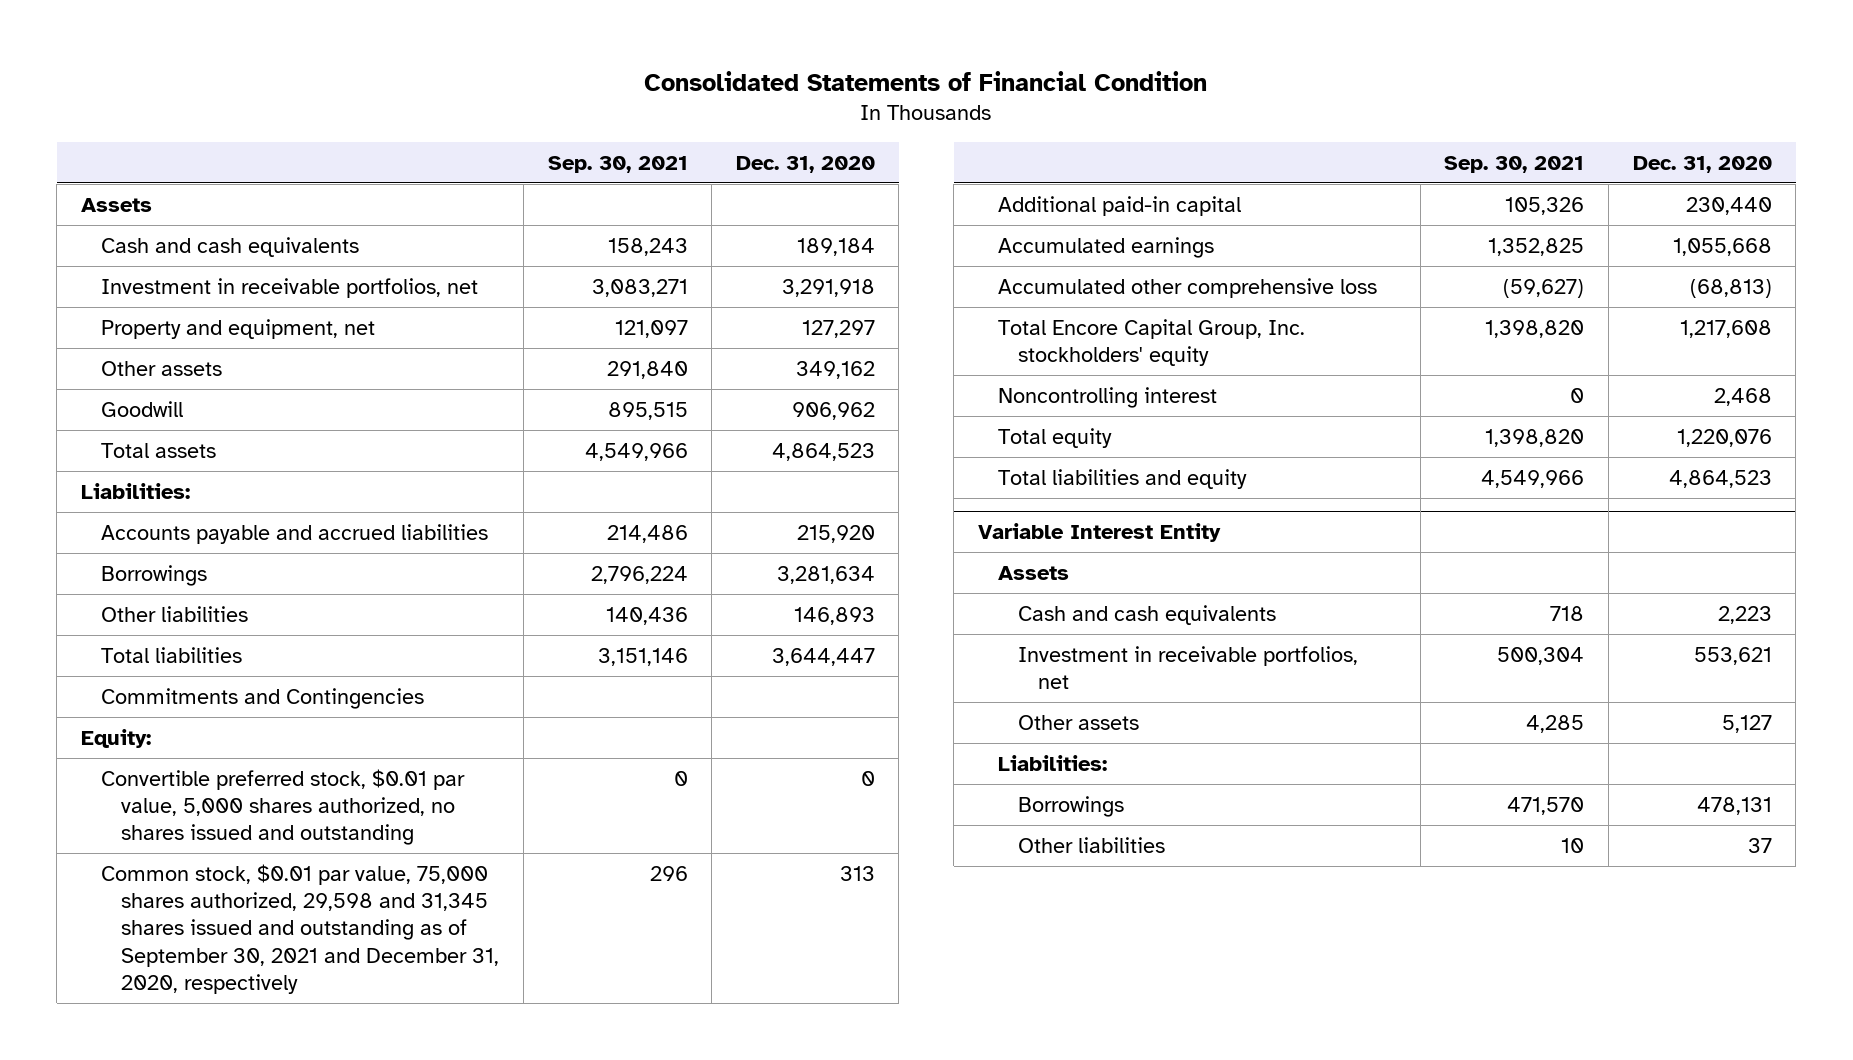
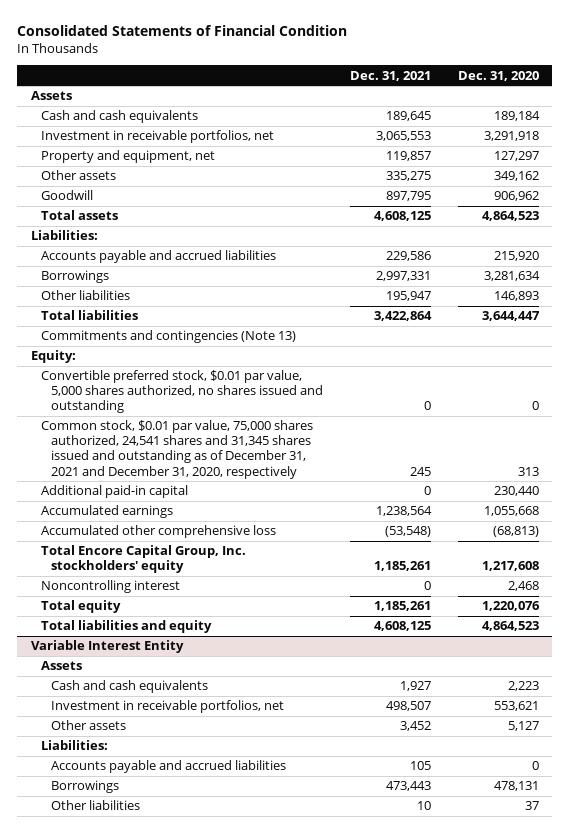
[547,155,688,173] Sep. 30, 2021 -> none
none -> [349,70,431,81] Dec. 31, 2021
[101,687,425,709] Commitments and Contingencies -> [40,330,296,344] Commitments and contingencies (Note 13)
[101,863,500,994] Common stock, $0.01 par value, 75,000 shares authorized, 29,598 and 31,345 shares issued and outstanding as of September 30, 2021 and December 31, 2020, respectively -> [40,420,313,479] Common stock, $0.01 par value, 75,000 shares authorized, 24,541 shares and 31,345 shares issued and outstanding as of December 31, 2021 and December 31, 2020, respectively
none -> [50,760,286,774] Accounts payable and accrued liabilities

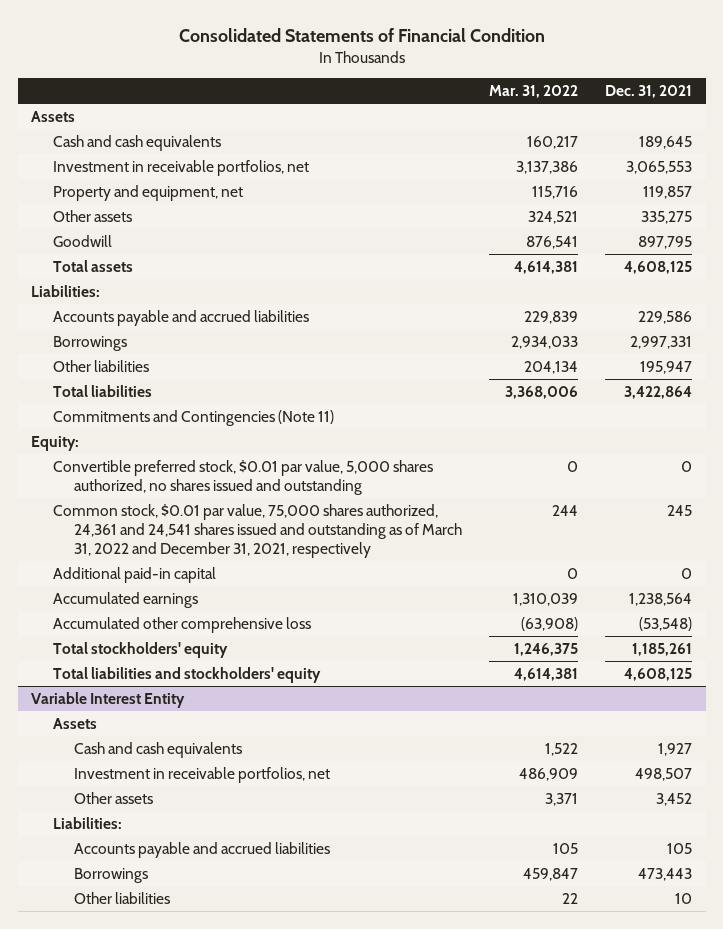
[457,70,539,81] Dec. 31, 2020 -> none
none -> [489,85,579,99] Mar. 31, 2022
[40,330,296,344] Commitments and contingencies (Note 13) -> [52,409,334,426] Commitments and Contingencies (Note 11)
[40,420,313,479] Common stock, $0.01 par value, 75,000 shares authorized, 24,541 shares and 31,345 shares issued and outstanding as of December 31, 2021 and December 31, 2020, respectively -> [52,503,463,559] Common stock, $0.01 par value, 75,000 shares authorized, 24,361 and 24,541 shares issued and outstanding as of March 31, 2022 and December 31, 2021, respectively
[40,580,180,594] Noncontrolling interest -> none
[40,600,121,614] Total equity -> none
[40,545,246,574] Total Encore Capital Group, Inc. stockholders' equity -> [52,641,228,658] Total stockholders' equity
[40,620,212,634] Total liabilities and equity -> [52,666,321,683] Total liabilities and stockholders' equity

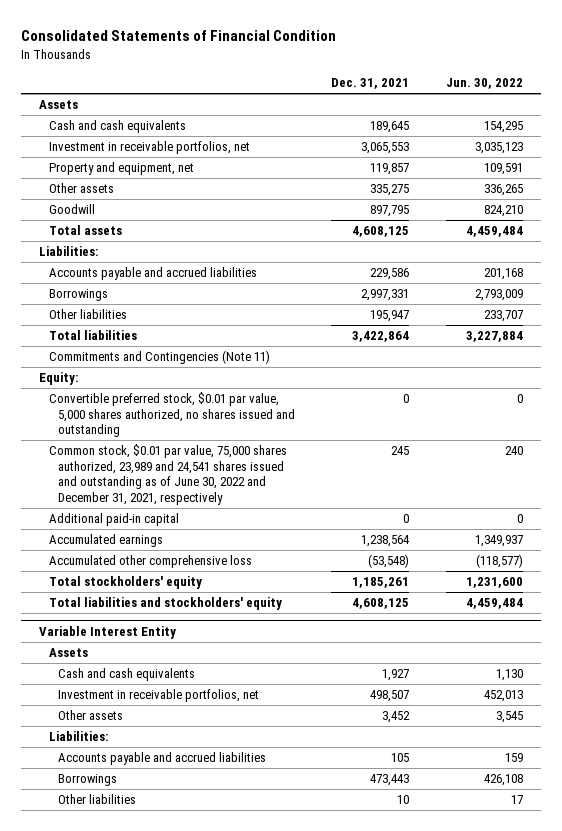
[489,85,579,99] Mar. 31, 2022 -> none
none -> [445,78,523,90] Jun. 30, 2022
[52,503,463,559] Common stock, $0.01 par value, 75,000 shares authorized, 24,361 and 24,541 shares issued and outstanding as of March 31, 2022 and December 31, 2021, respectively -> [48,444,287,505] Common stock, $0.01 par value, 75,000 shares authorized, 23,989 and 24,541 shares issued and outstanding as of June 30, 2022 and December 31, 2021, respectively

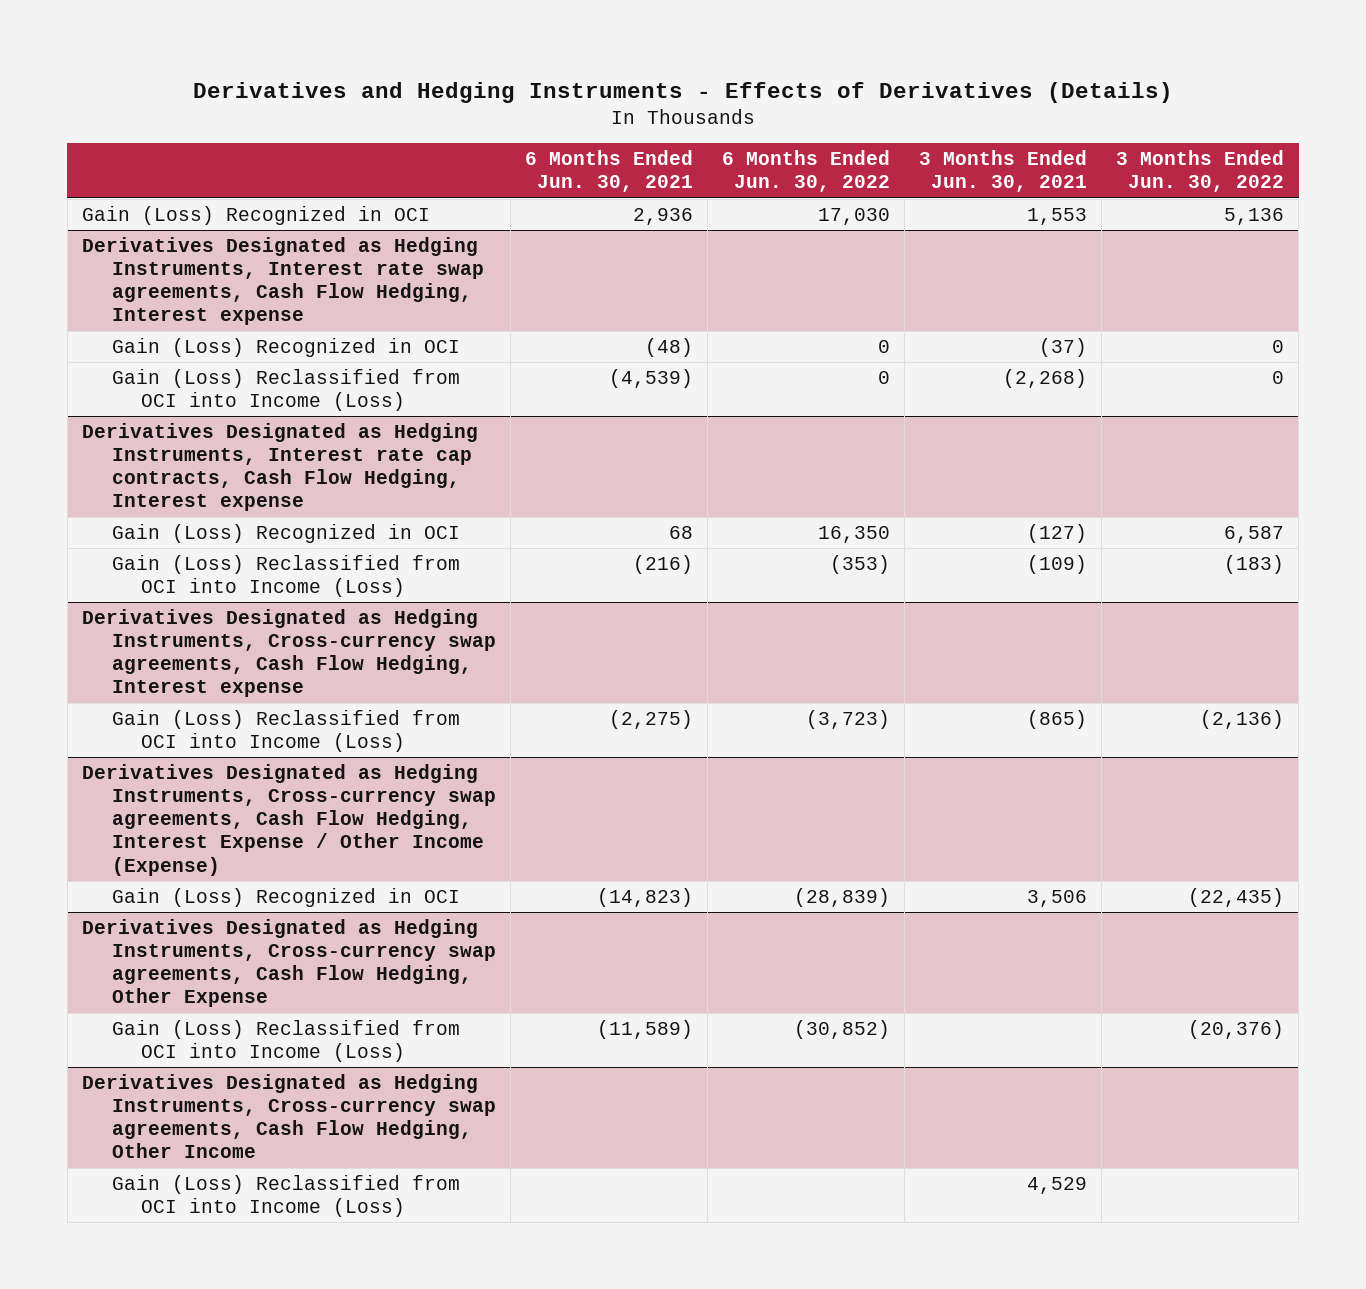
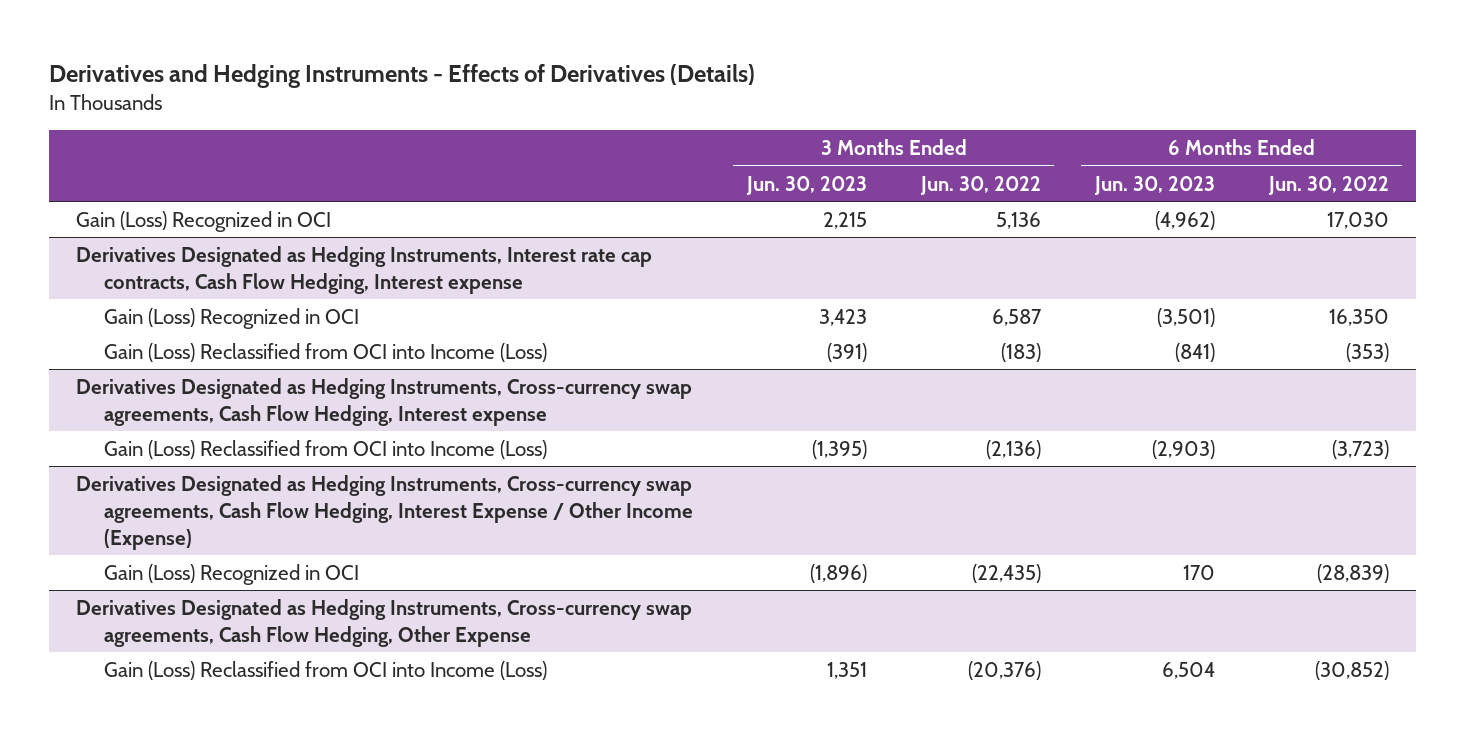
[524,150,693,193] 6 Months Ended Jun. 30, 2021 -> none
[919,150,1088,193] 3 Months Ended Jun. 30, 2021 -> none
none -> [745,175,867,195] Jun. 30, 2023
none -> [1093,175,1215,195] Jun. 30, 2023
[81,237,484,326] Derivatives Designated as Hedging Instruments, Interest rate swap agreements, Cash Flow Hedging, Interest expense -> none
[111,338,460,358] Gain (Loss) Recognized in OCI -> none
[111,369,460,412] Gain (Loss) Reclassified from OCI into Income (Loss) -> none
[81,1074,496,1159] Derivatives Designated as Hedging Instruments, Cross-currency swap agreements, Cash Flow Hedging, Other Income -> none
[111,1175,460,1218] Gain (Loss) Reclassified from OCI into Income (Loss) -> none

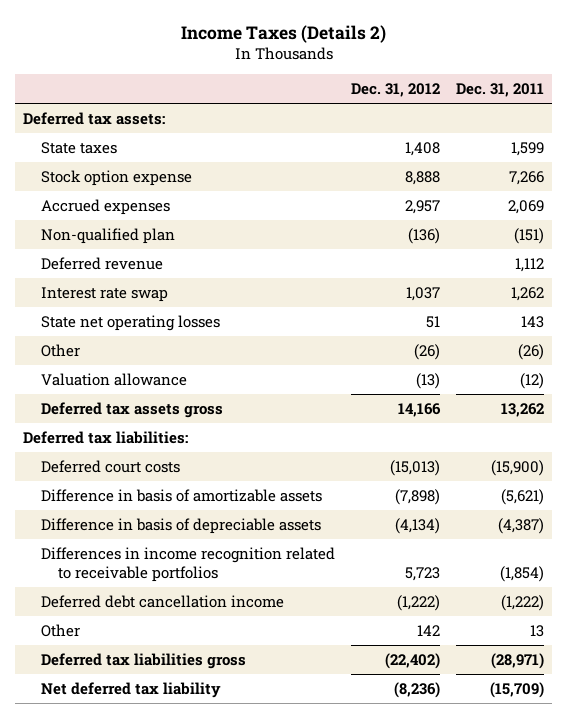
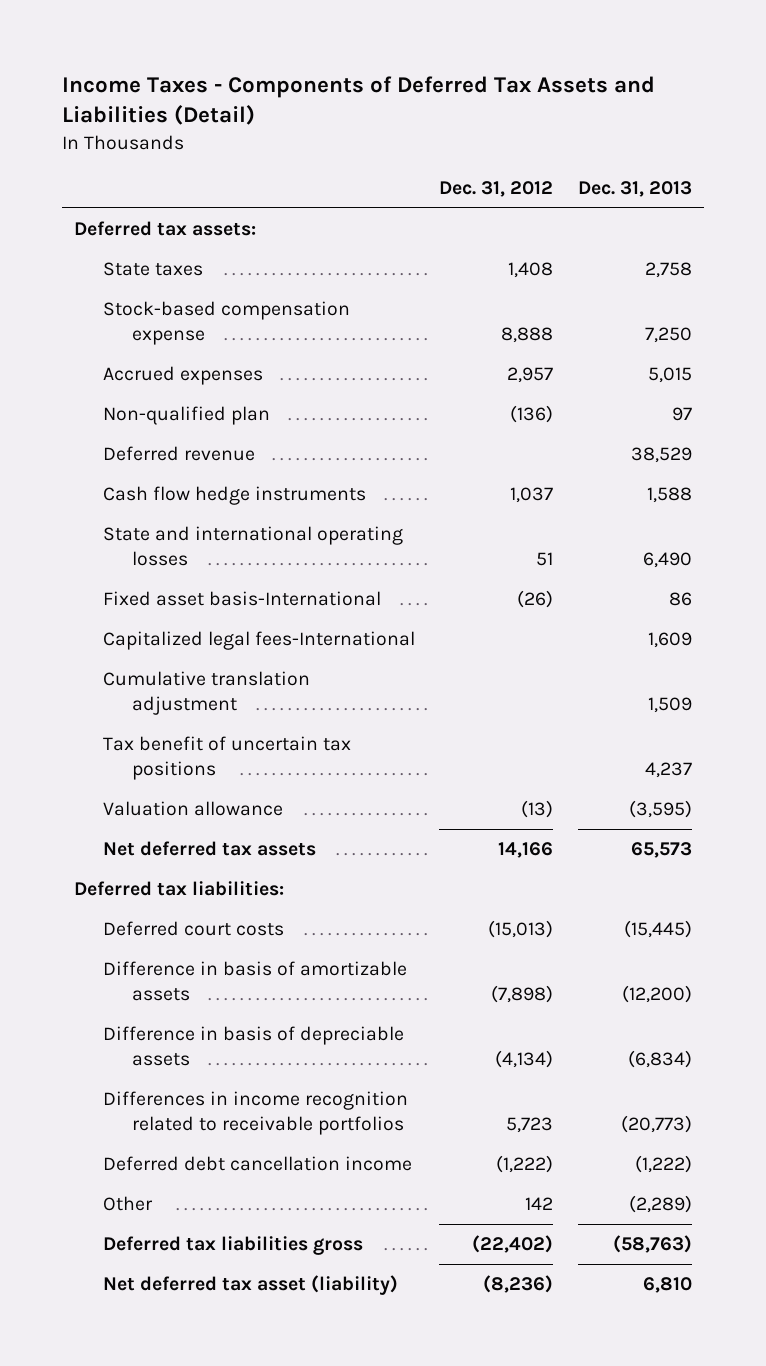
[180,24,386,43] Income Taxes (Details 2) -> [62,76,656,126] Income Taxes - Components of Deferred Tax Assets and Liabilities (Detail)
[456,83,545,98] Dec. 31, 2011 -> none
none -> [577,181,692,198] Dec. 31, 2013
[40,170,192,187] Stock option expense -> [103,301,351,346] Stock-based compensation expense
[40,344,80,358] Other -> none
[40,287,168,303] Interest rate swap -> [103,486,367,506] Cash flow hedge instruments
[40,315,220,332] State net operating losses -> [103,526,404,567] State and international operating losses
none -> [103,591,382,607] Fixed asset basis-International
none -> [103,631,416,651] Capitalized legal fees-International
none -> [103,671,311,716] Cumulative translation adjustment
none -> [103,736,352,781] Tax benefit of uncertain tax positions
[40,402,223,419] Deferred tax assets gross -> [103,841,317,857] Net deferred tax assets
[40,682,221,699] Net deferred tax liability -> [103,1275,399,1296] Net deferred tax asset (liability)

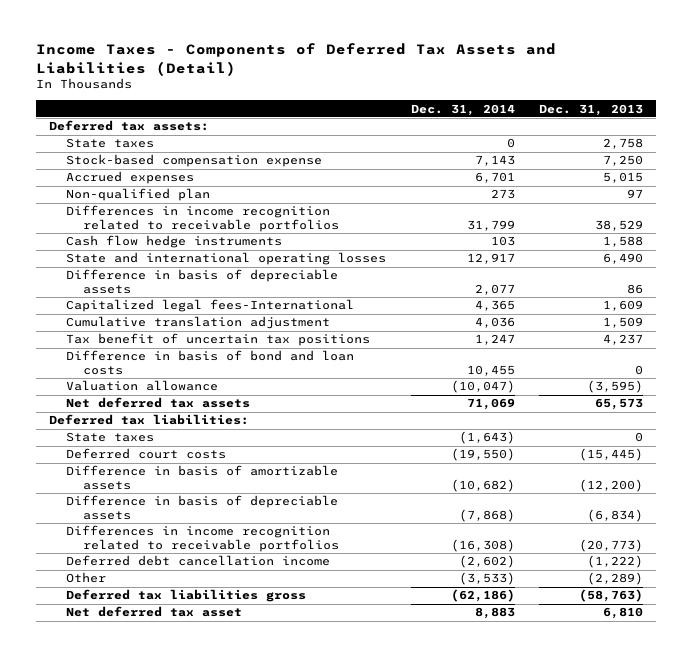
[439,181,554,198] Dec. 31, 2012 -> none
none -> [410,103,515,116] Dec. 31, 2014
[103,446,256,462] Deferred revenue -> [65,205,339,233] Differences in income recognition related to receivable portfolios
[103,591,382,607] Fixed asset basis-International -> none
none -> [65,269,338,295] Difference in basis of depreciable assets
none -> [65,350,354,376] Difference in basis of bond and loan costs
none -> [65,432,154,443] State taxes
[103,1275,399,1296] Net deferred tax asset (liability) -> [65,606,242,618] Net deferred tax asset

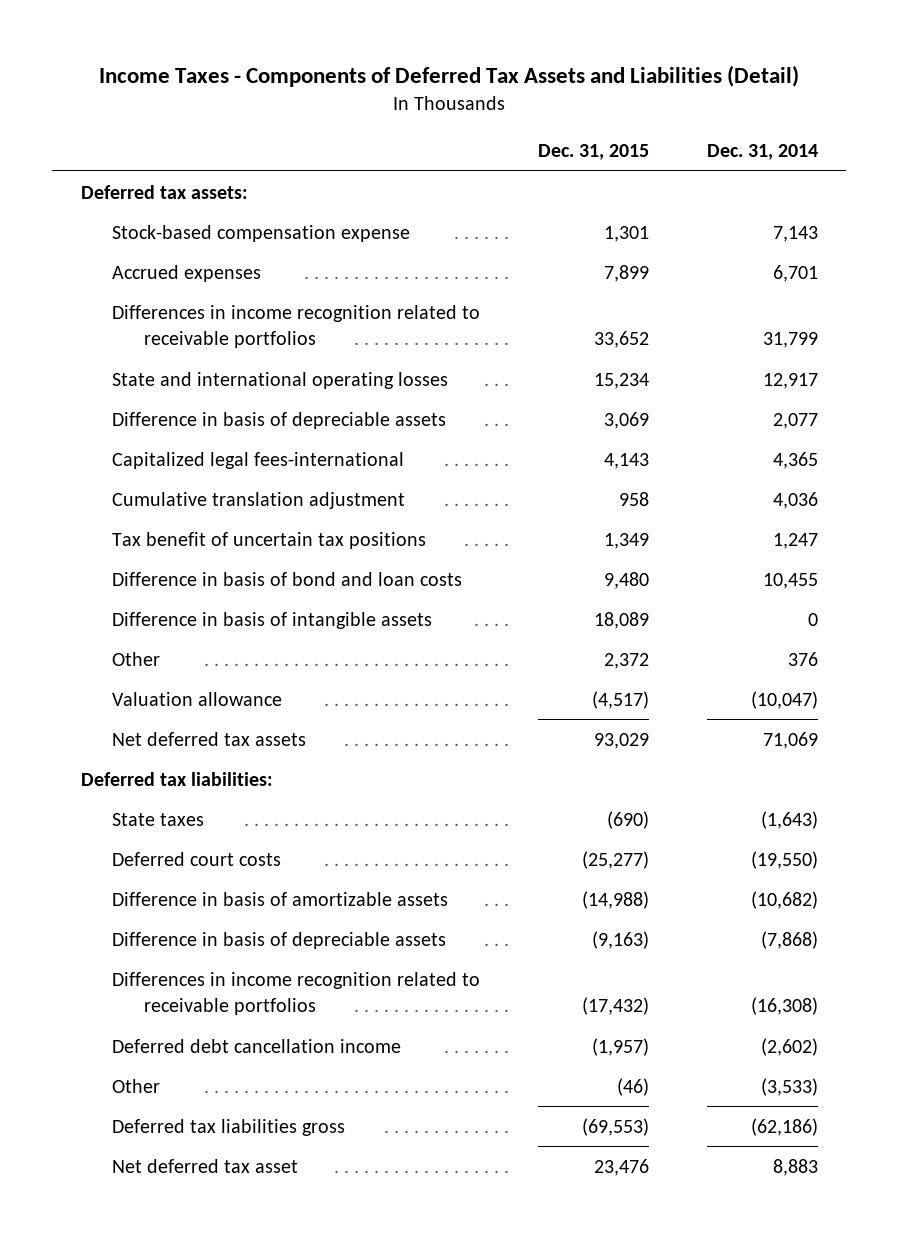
[539,103,644,116] Dec. 31, 2013 -> none
none -> [537,143,649,160] Dec. 31, 2015
[65,138,154,149] State taxes -> none
[65,188,210,202] Non-qualified plan -> none
[65,235,282,249] Cash flow hedge instruments -> none
[65,299,354,313] Capitalized legal fees-International -> [112,451,405,469] Capitalized legal fees-international
none -> [112,611,433,629] Difference in basis of intangible assets
none -> [112,651,161,666] Other

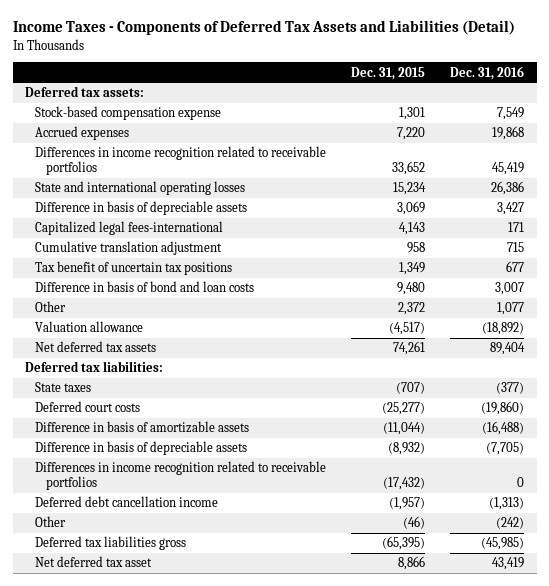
[706,143,818,160] Dec. 31, 2014 -> none
none -> [450,65,525,80] Dec. 31, 2016
[603,264,649,282] 7,899 -> [397,127,426,141] 7,220
[112,611,433,629] Difference in basis of intangible assets -> none
[593,732,649,749] 93,029 -> [393,341,426,356] 74,261
[606,810,649,829] (690) -> [396,382,426,395] (707)
[581,890,649,909] (14,988) -> [383,422,426,436] (11,044)
[591,930,649,949] (9,163) -> [388,442,426,456] (8,932)
[581,1117,649,1136] (69,553) -> [382,536,426,551] (65,395)
[593,1158,649,1176] 23,476 -> [398,556,426,571] 8,866

